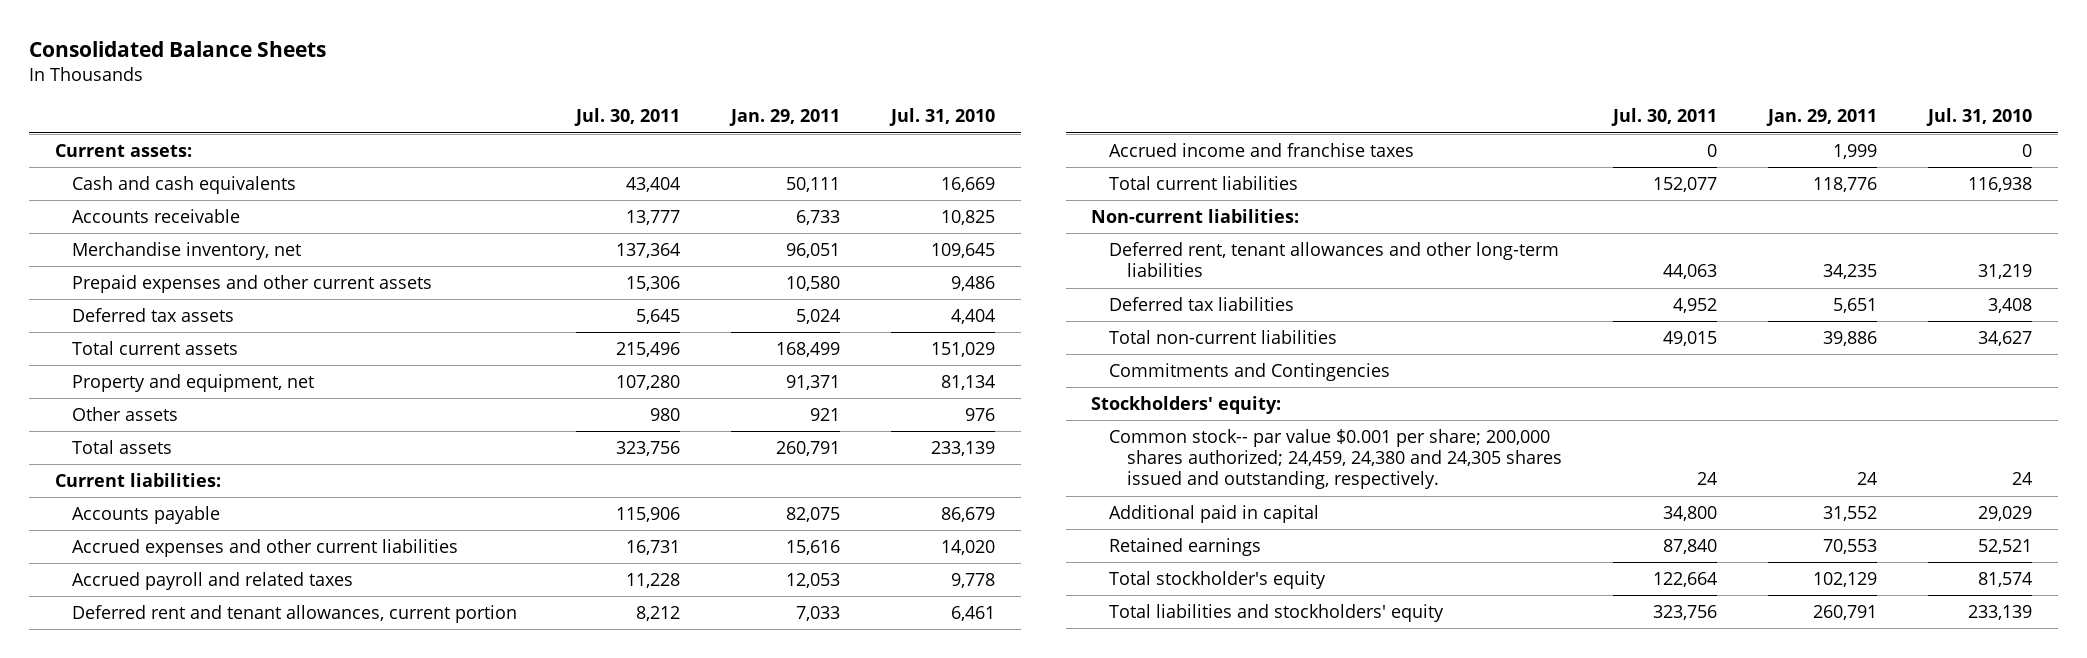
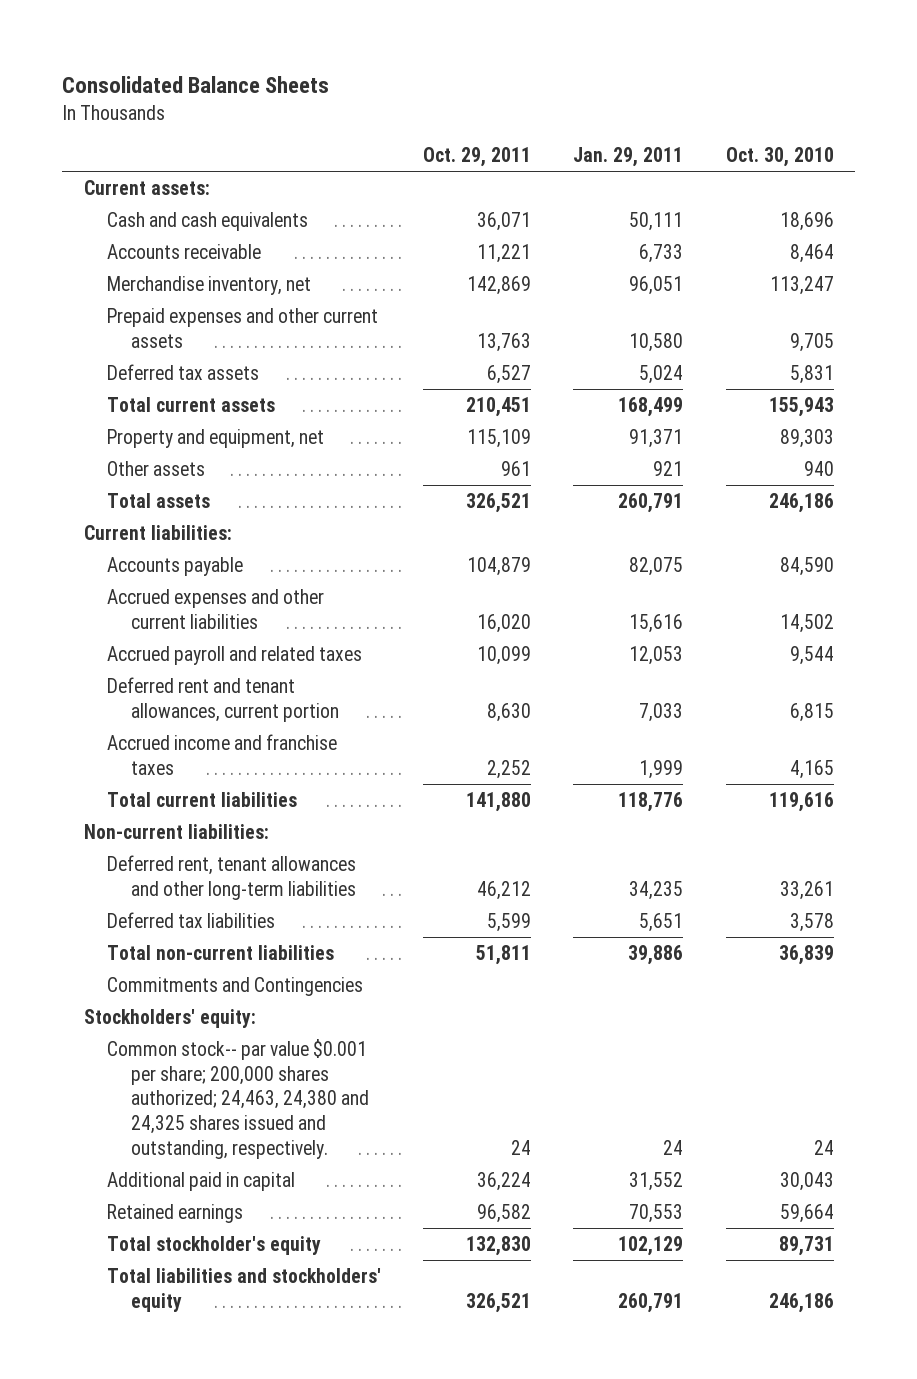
[574,108,681,127] Jul. 30, 2011 -> none
[889,108,996,127] Jul. 31, 2010 -> none
none -> [423,147,532,168] Oct. 29, 2011
none -> [725,147,834,168] Oct. 30, 2010
[1109,429,1562,490] Common stock-- par value $0.001 per share; 200,000 shares authorized; 24,459, 24,380 and 24,305 shares issued and outstanding, respectively. -> [107,1038,369,1159] Common stock-- par value $0.001 per share; 200,000 shares authorized; 24,463, 24,380 and 24,325 shares issued and outstanding, respectively.

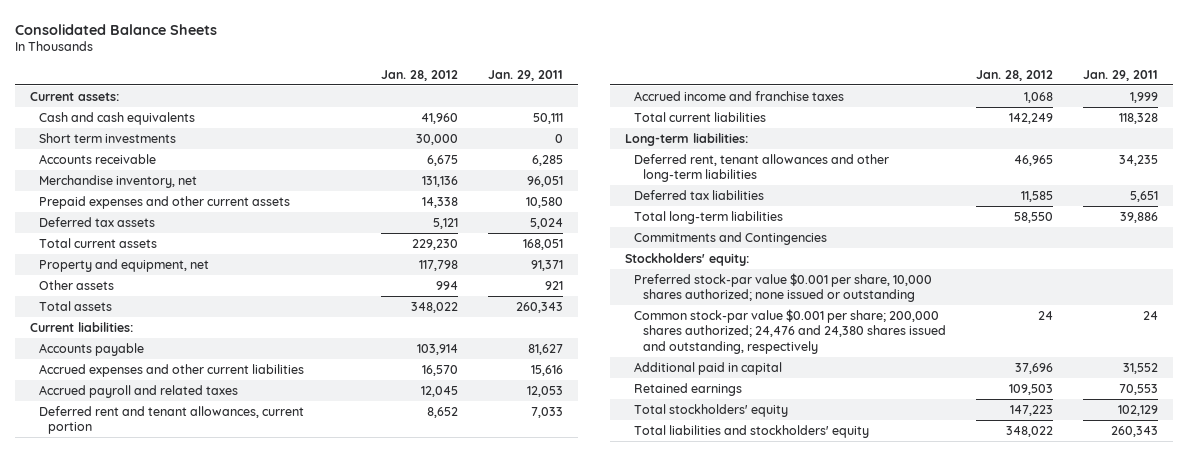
[423,147,532,168] Oct. 29, 2011 -> none
[725,147,834,168] Oct. 30, 2010 -> none
none -> [381,69,459,81] Jan. 28, 2012
none -> [39,132,177,143] Short term investments
[639,243,684,263] 6,733 -> [532,154,564,166] 6,285
[618,396,684,417] 168,499 -> [523,238,564,250] 168,051
[618,492,684,513] 260,791 -> [516,301,564,313] 260,343
[629,556,684,576] 82,075 -> [528,343,564,355] 81,627
[618,791,684,812] 118,776 -> [1118,112,1158,124] 118,328
[83,823,269,839] Non-current liabilities: -> [624,132,748,146] Long-term liabilities:
[107,944,335,960] Total non-current liabilities -> [633,210,783,224] Total long-term liabilities
none -> [633,272,932,303] Preferred stock-par value $0.001 per share, 10,000 shares authorized; none issued or outstanding
[107,1038,369,1159] Common stock-- par value $0.001 per share; 200,000 shares authorized; 24,463, 24,380 and 24,325 shares issued and outstanding, respectively. -> [633,308,946,354] Common stock-par value $0.001 per share; 200,000 shares authorized; 24,476 and 24,380 shares issued and outstanding, respectively
[107,1235,322,1255] Total stockholder's equity -> [633,403,788,417] Total stockholders' equity
[618,1292,684,1313] 260,791 -> [1110,425,1158,437] 260,343

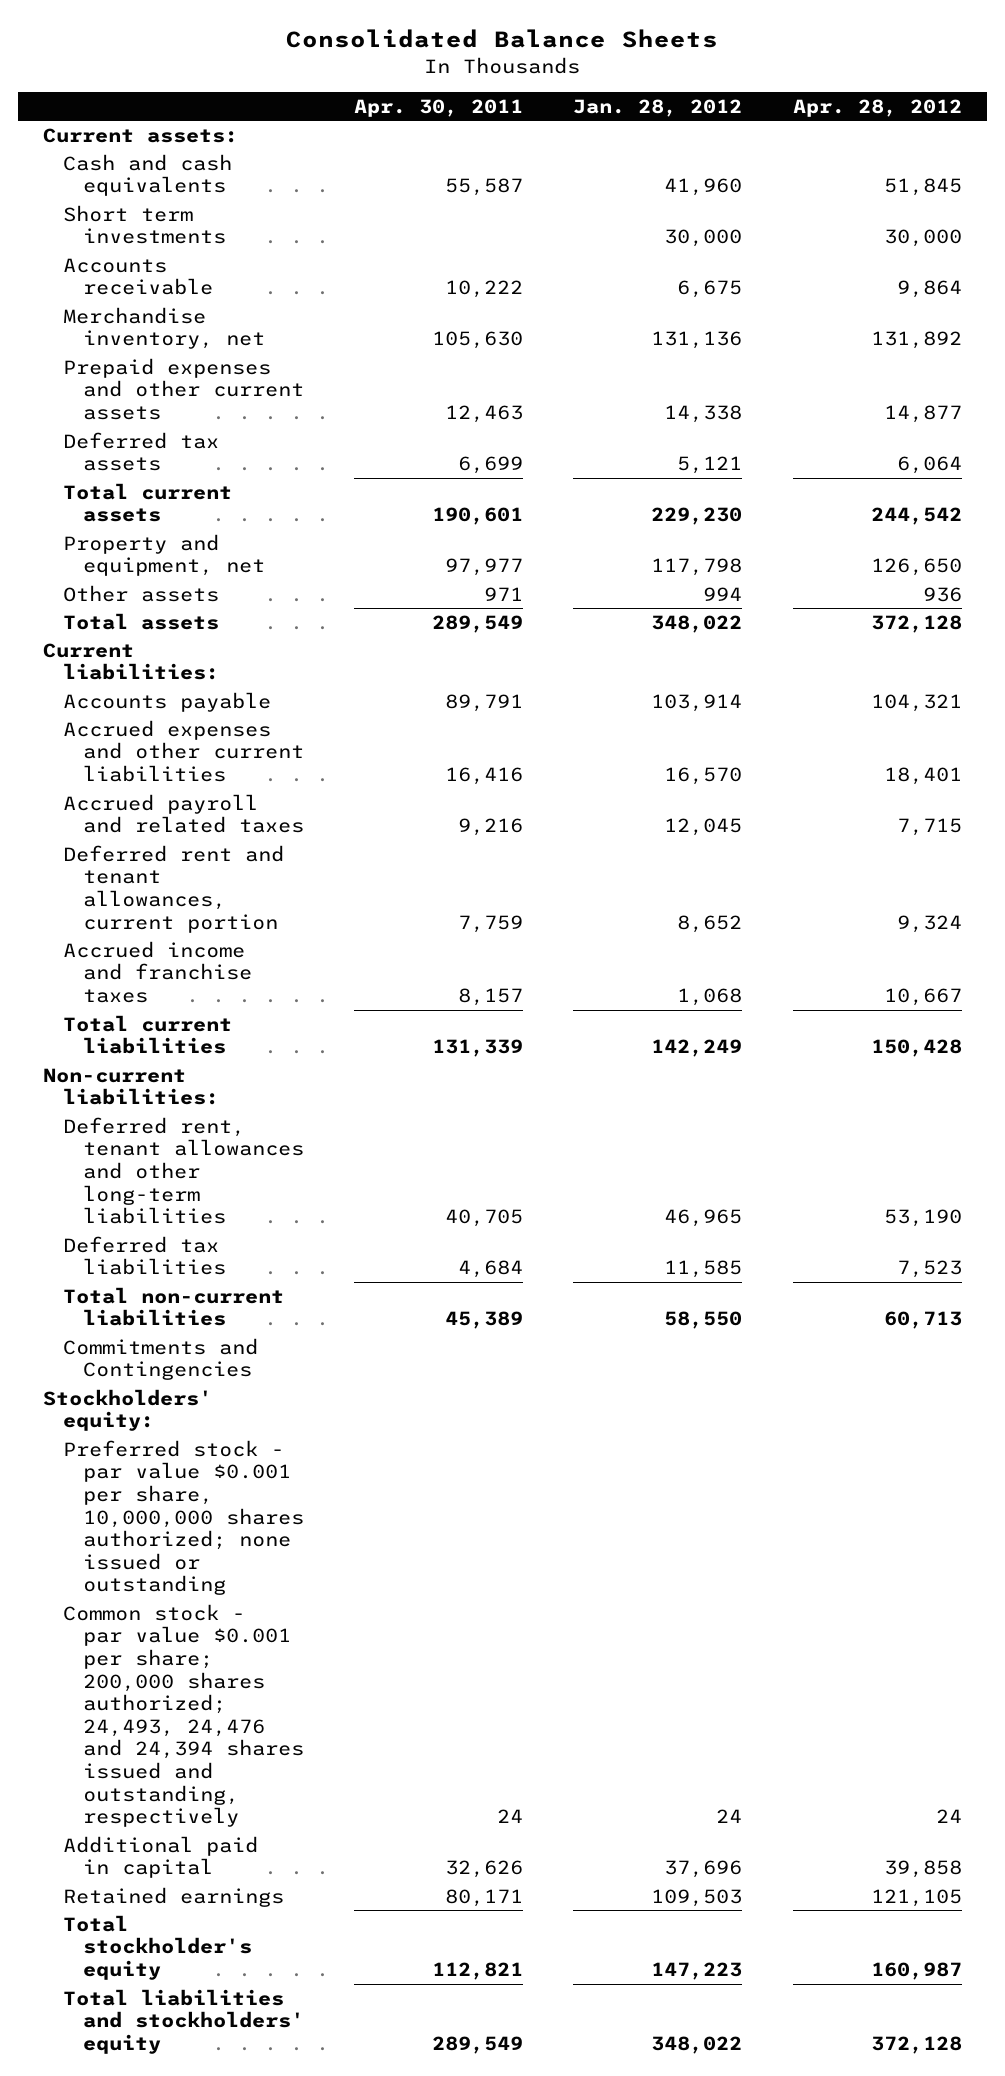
[488,69,564,81] Jan. 29, 2011 -> none
none -> [354,98,524,117] Apr. 30, 2011
none -> [792,98,962,117] Apr. 28, 2012
[624,132,748,146] Long-term liabilities: -> [42,1067,219,1106] Non-current liabilities:
[633,210,783,224] Total long-term liabilities -> [62,1286,284,1327] Total non-current liabilities
[633,272,932,303] Preferred stock-par value $0.001 per share, 10,000 shares authorized; none issued or outstanding -> [62,1439,304,1596] Preferred stock - par value $0.001 per share, 10,000,000 shares authorized; none issued or outstanding
[633,308,946,354] Common stock-par value $0.001 per share; 200,000 shares authorized; 24,476 and 24,380 shares issued and outstanding, respectively -> [62,1603,304,1828] Common stock - par value $0.001 per share; 200,000 shares authorized; 24,493, 24,476 and 24,394 shares issued and outstanding, respectively
[633,403,788,417] Total stockholders' equity -> [62,1914,252,1981] Total stockholder's equity

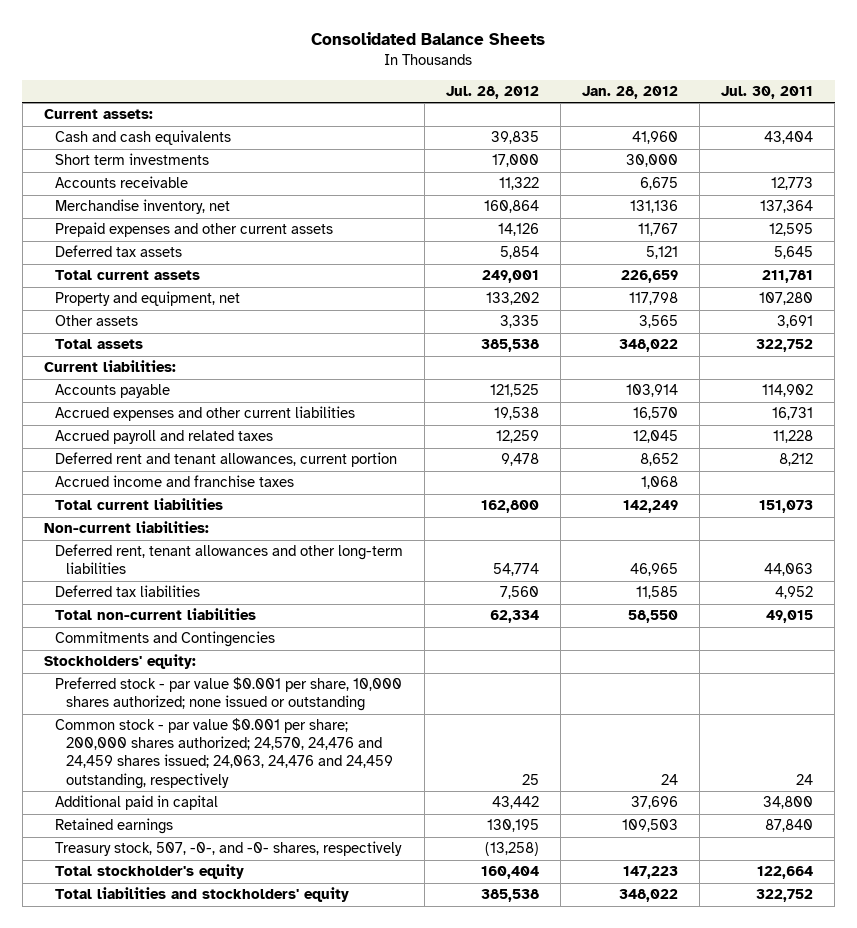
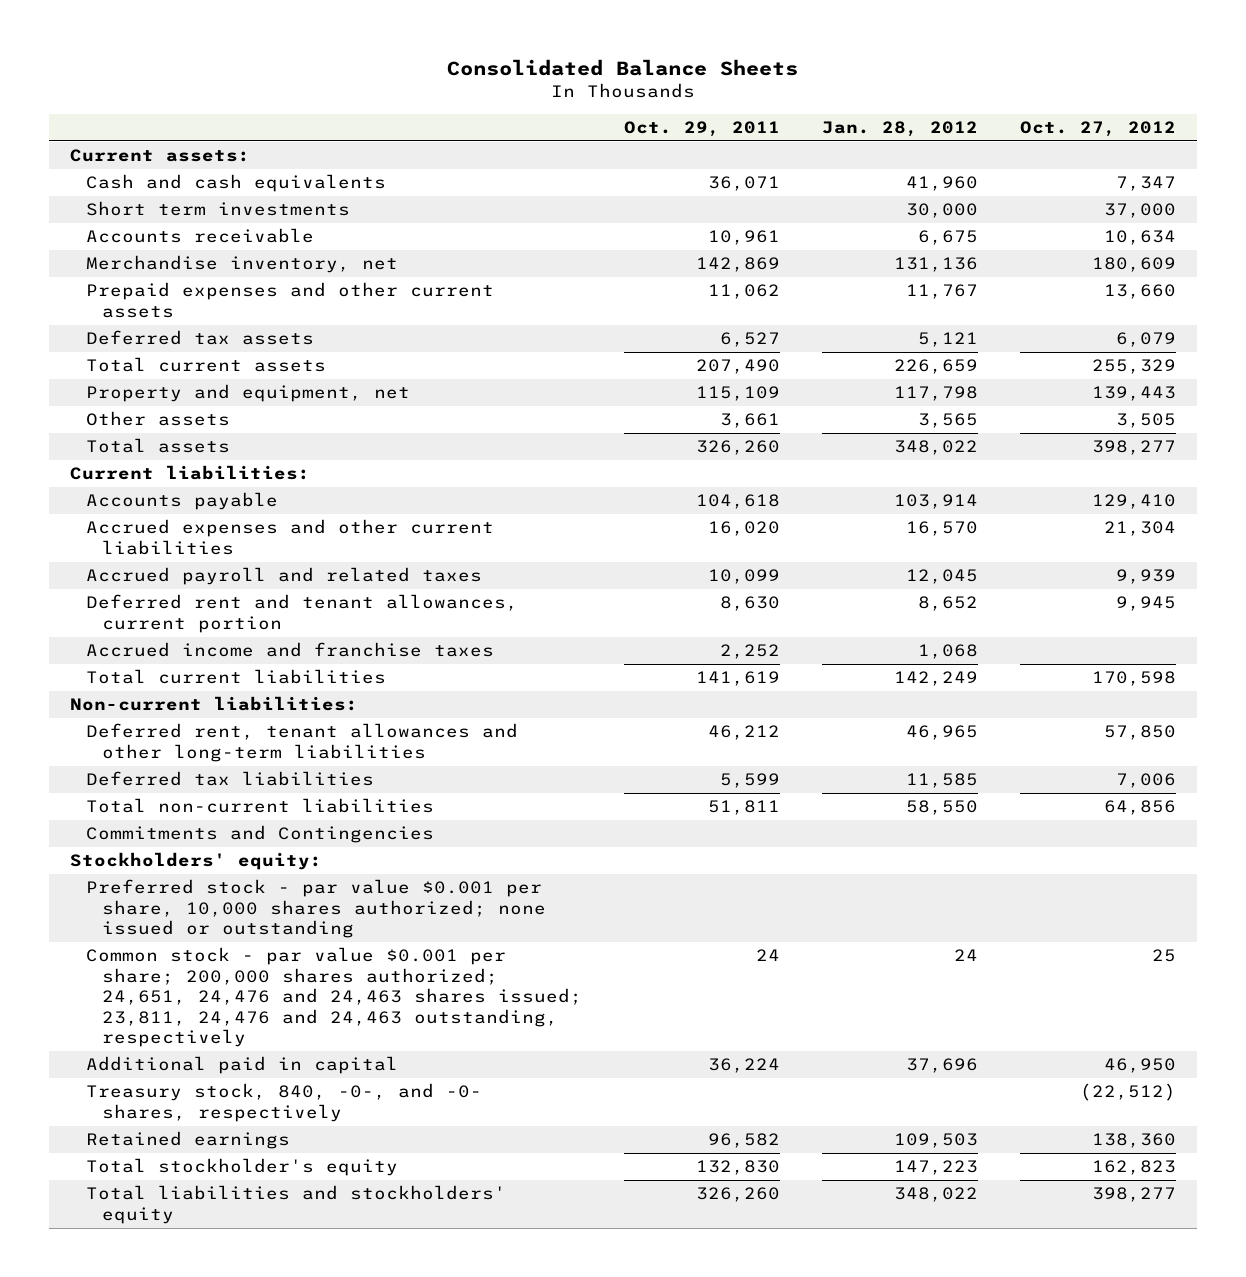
[445,86,539,100] Jul. 28, 2012 -> none
[720,86,813,100] Jul. 30, 2011 -> none
none -> [624,121,781,138] Oct. 29, 2011
none -> [1020,121,1177,138] Oct. 27, 2012
[54,718,393,789] Common stock - par value $0.001 per share; 200,000 shares authorized; 24,570, 24,476 and 24,459 shares issued; 24,063, 24,476 and 24,459 outstanding, respectively -> [86,947,583,1048] Common stock - par value $0.001 per share; 200,000 shares authorized; 24,651, 24,476 and 24,463 shares issued; 23,811, 24,476 and 24,463 outstanding, respectively
none -> [86,1083,483,1122] Treasury stock, 840, -0-, and -0- shares, respectively
[54,841,402,857] Treasury stock, 507, -0-, and -0- shares, respectively -> none

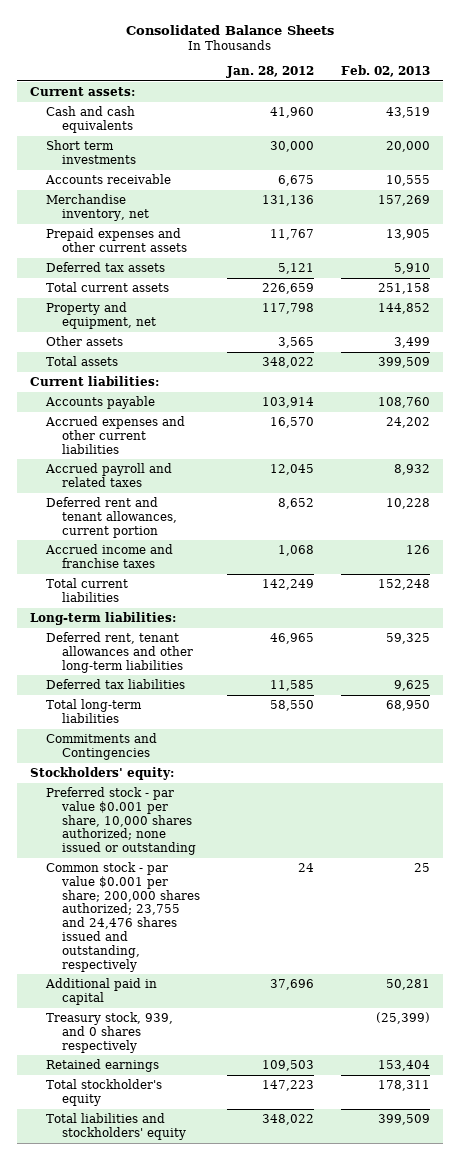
[624,121,781,138] Oct. 29, 2011 -> none
[1020,121,1177,138] Oct. 27, 2012 -> none
none -> [340,65,430,78] Feb. 02, 2013
[69,696,358,712] Non-current liabilities: -> [30,612,177,626] Long-term liabilities:
[86,798,435,814] Total non-current liabilities -> [46,699,143,723] Total long-term liabilities
[86,947,583,1048] Common stock - par value $0.001 per share; 200,000 shares authorized; 24,651, 24,476 and 24,463 shares issued; 23,811, 24,476 and 24,463 outstanding, respectively -> [46,862,200,972] Common stock - par value $0.001 per share; 200,000 shares authorized; 23,755 and 24,476 shares issued and outstanding, respectively
[86,1083,483,1122] Treasury stock, 840, -0-, and -0- shares, respectively -> [46,1012,174,1053] Treasury stock, 939, and 0 shares respectively

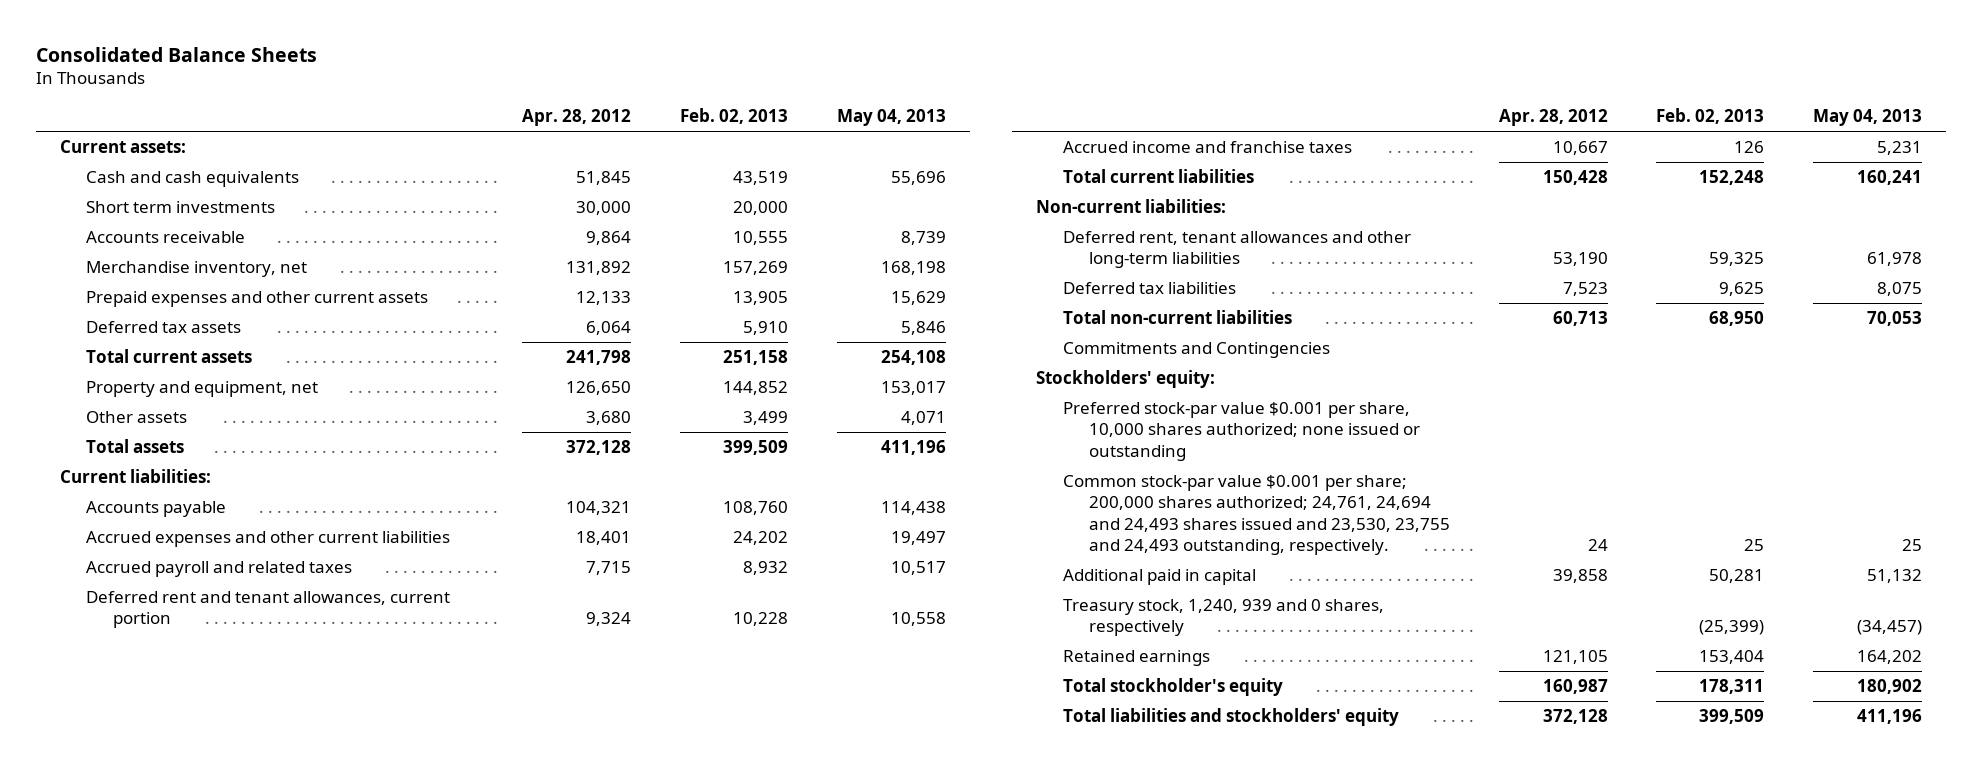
[225,66,314,79] Jan. 28, 2012 -> none
none -> [522,109,632,127] Apr. 28, 2012
none -> [836,109,946,127] May 04, 2013
[30,612,177,626] Long-term liabilities: -> [1036,199,1227,214] Non-current liabilities:
[46,699,143,723] Total long-term liabilities -> [1062,310,1292,325] Total non-current liabilities
[46,787,196,856] Preferred stock - par value $0.001 per share, 10,000 shares authorized; none issued or outstanding -> [1062,402,1420,461] Preferred stock-par value $0.001 per share, 10,000 shares authorized; none issued or outstanding
[46,862,200,972] Common stock - par value $0.001 per share; 200,000 shares authorized; 23,755 and 24,476 shares issued and outstanding, respectively -> [1062,475,1450,556] Common stock-par value $0.001 per share; 200,000 shares authorized; 24,761, 24,694 and 24,493 shares issued and 23,530, 23,755 and 24,493 outstanding, respectively.
[46,1012,174,1053] Treasury stock, 939, and 0 shares respectively -> [1062,599,1384,637] Treasury stock, 1,240, 939 and 0 shares, respectively

